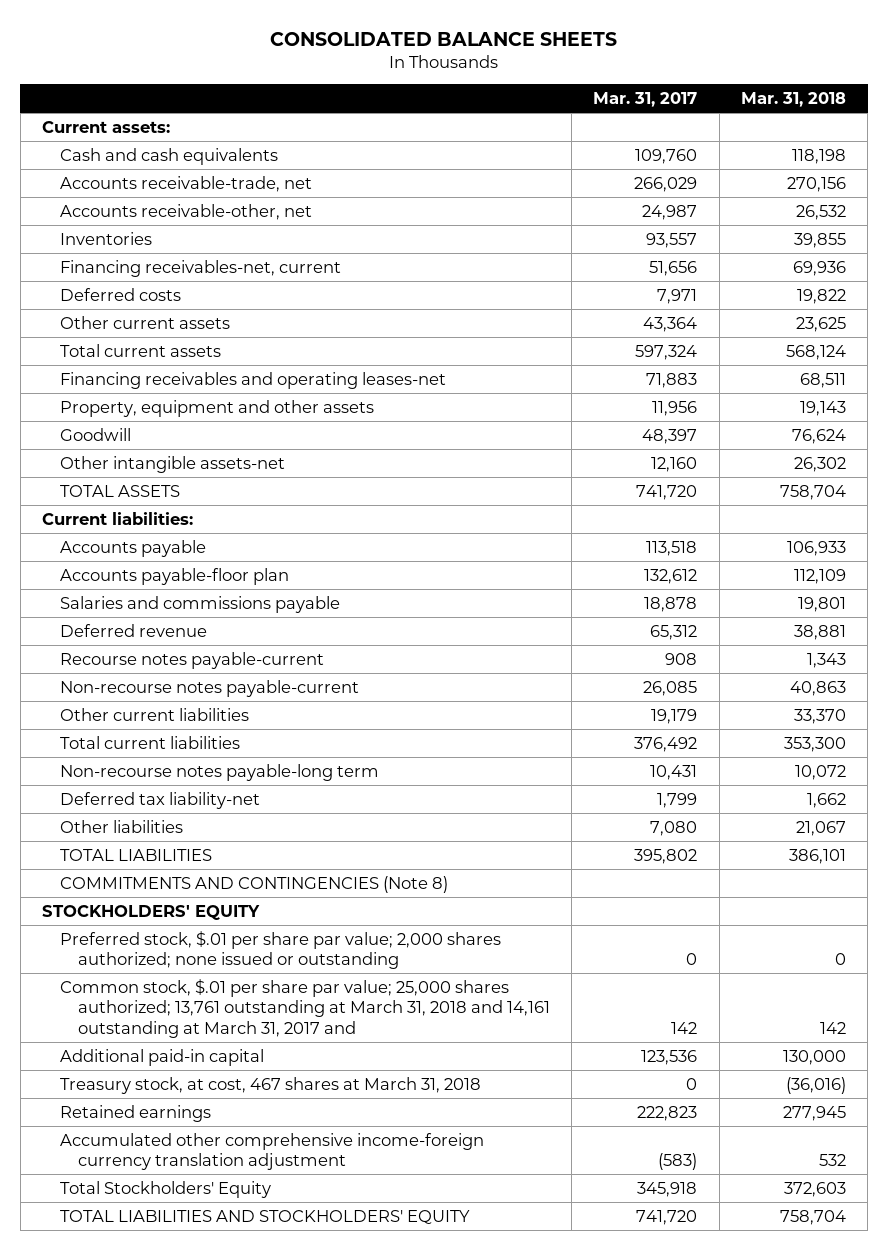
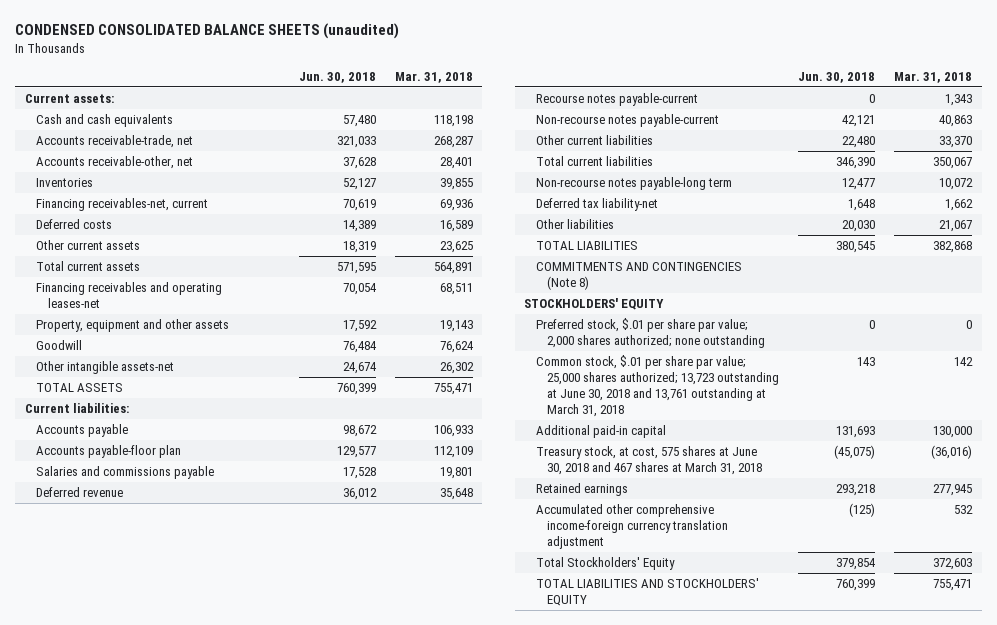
[270,31,618,46] CONSOLIDATED BALANCE SHEETS -> [15,23,400,40] CONDENSED CONSOLIDATED BALANCE SHEETS (unaudited)
[593,92,698,108] Mar. 31, 2017 -> none
none -> [298,71,376,83] Jun. 30, 2018
[787,176,847,192] 270,156 -> [433,135,473,148] 268,287
[796,204,847,220] 26,532 -> [439,156,473,169] 28,401
[797,288,847,304] 19,822 -> [439,219,473,232] 16,589
[786,344,847,360] 568,124 -> [433,261,473,274] 564,891
[780,484,847,500] 758,704 -> [433,382,473,395] 755,471
[794,624,847,640] 38,881 -> [439,487,473,500] 35,648
[784,736,847,752] 353,300 -> [933,156,973,169] 350,067
[789,848,847,864] 386,101 -> [933,240,973,253] 382,868
[59,930,501,970] Preferred stock, $.01 per share par value; 2,000 shares authorized; none issued or outstanding -> [535,317,766,349] Preferred stock, $.01 per share par value; 2,000 shares authorized; none outstanding
[59,978,550,1038] Common stock, $.01 per share par value; 25,000 shares authorized; 13,761 outstanding at March 31, 2018 and 14,161 outstanding at March 31, 2017 and -> [535,354,780,418] Common stock, $.01 per share par value; 25,000 shares authorized; 13,723 outstanding at June 30, 2018 and 13,761 outstanding at March 31, 2018
[59,1076,481,1094] Treasury stock, at cost, 467 shares at March 31, 2018 -> [535,445,763,476] Treasury stock, at cost, 575 shares at June 30, 2018 and 467 shares at March 31, 2018
[780,1209,847,1225] 758,704 -> [933,578,973,591] 755,471

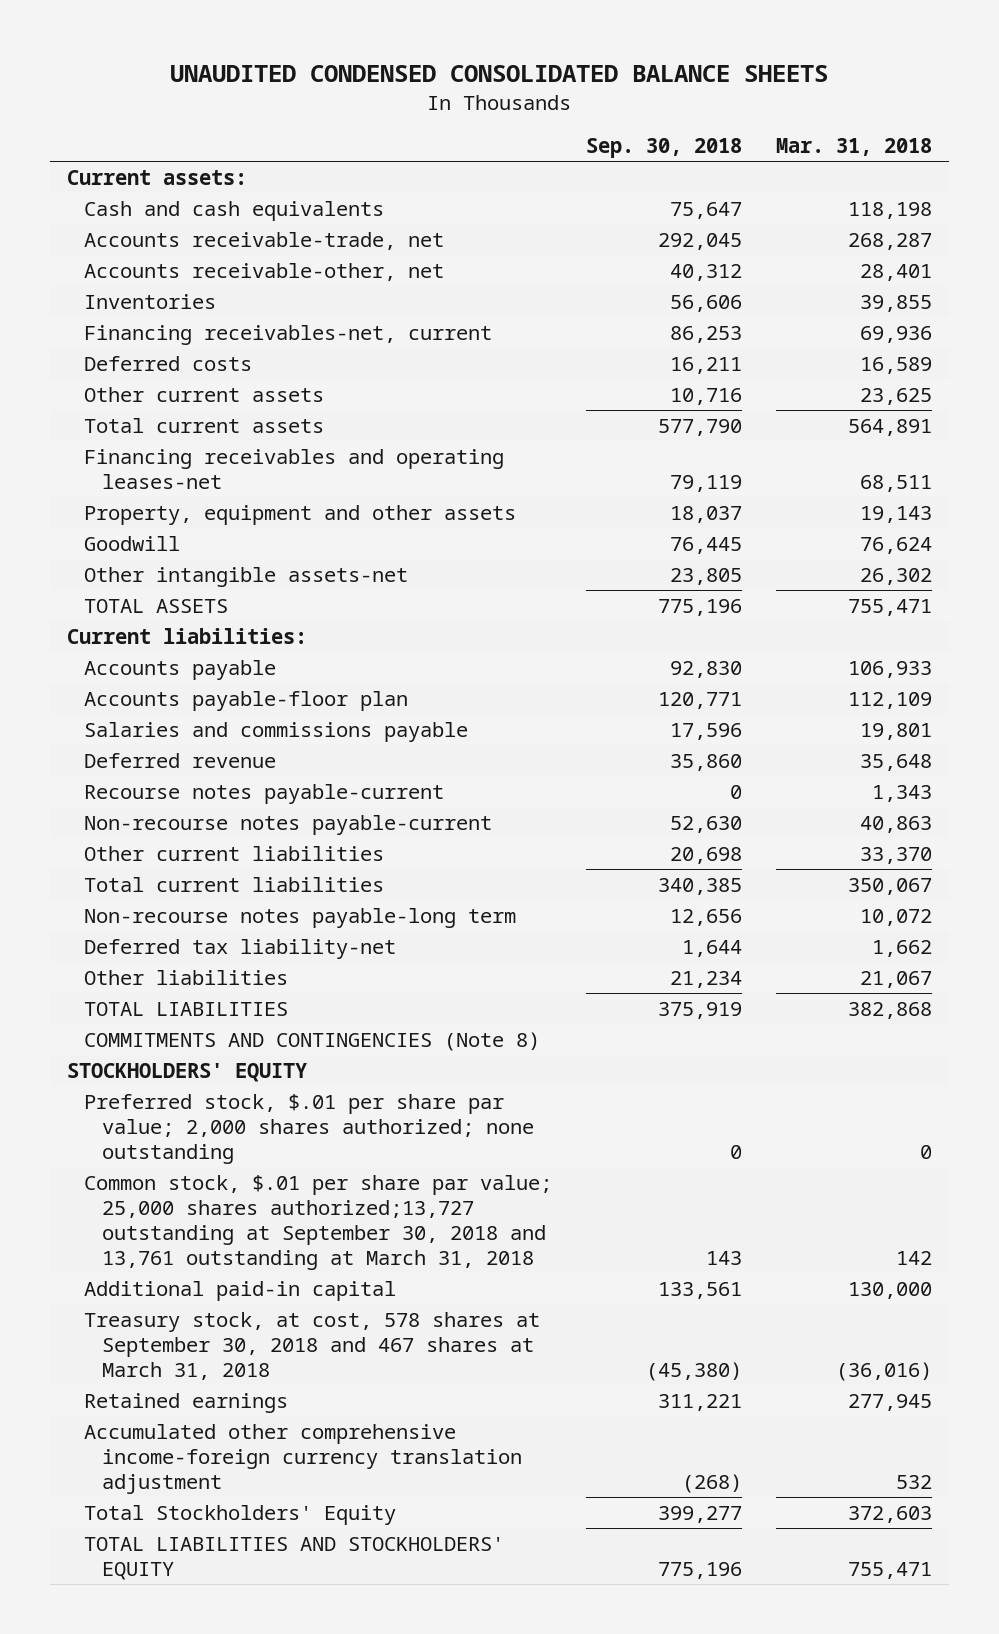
[15,23,400,40] CONDENSED CONSOLIDATED BALANCE SHEETS (unaudited) -> [170,65,829,83] UNAUDITED CONDENSED CONSOLIDATED BALANCE SHEETS
[298,71,376,83] Jun. 30, 2018 -> none
none -> [586,138,743,159] Sep. 30, 2018
[535,354,780,418] Common stock, $.01 per share par value; 25,000 shares authorized; 13,723 outstanding at June 30, 2018 and 13,761 outstanding at March 31, 2018 -> [84,1174,553,1270] Common stock, $.01 per share par value; 25,000 shares authorized;13,727 outstanding at September 30, 2018 and 13,761 outstanding at March 31, 2018
[535,445,763,476] Treasury stock, at cost, 575 shares at June 30, 2018 and 467 shares at March 31, 2018 -> [84,1311,541,1380] Treasury stock, at cost, 578 shares at September 30, 2018 and 467 shares at March 31, 2018

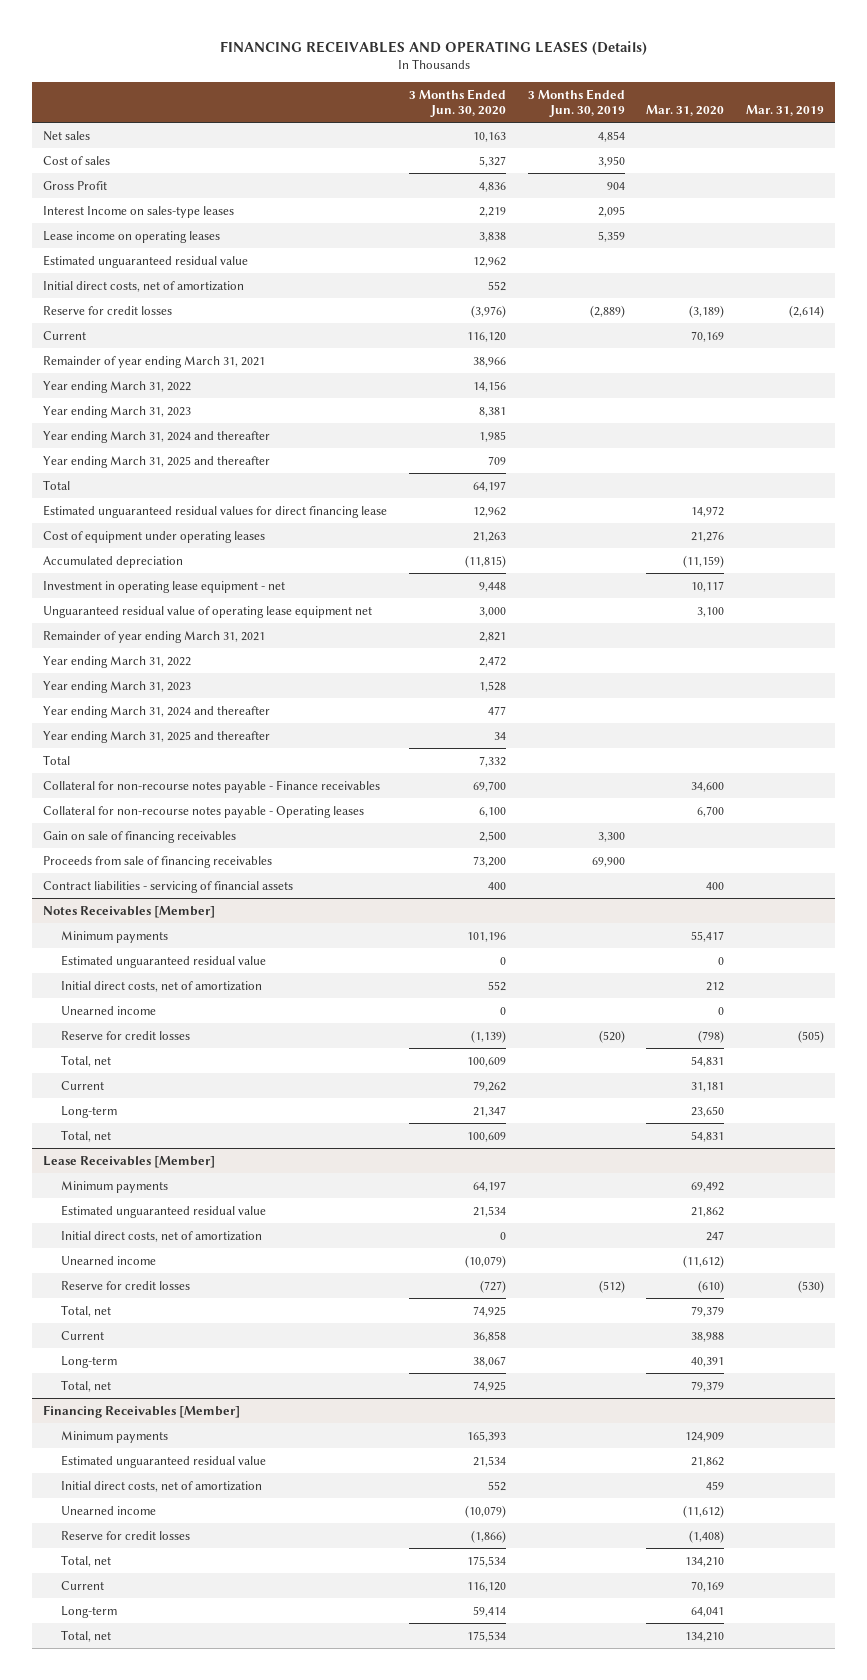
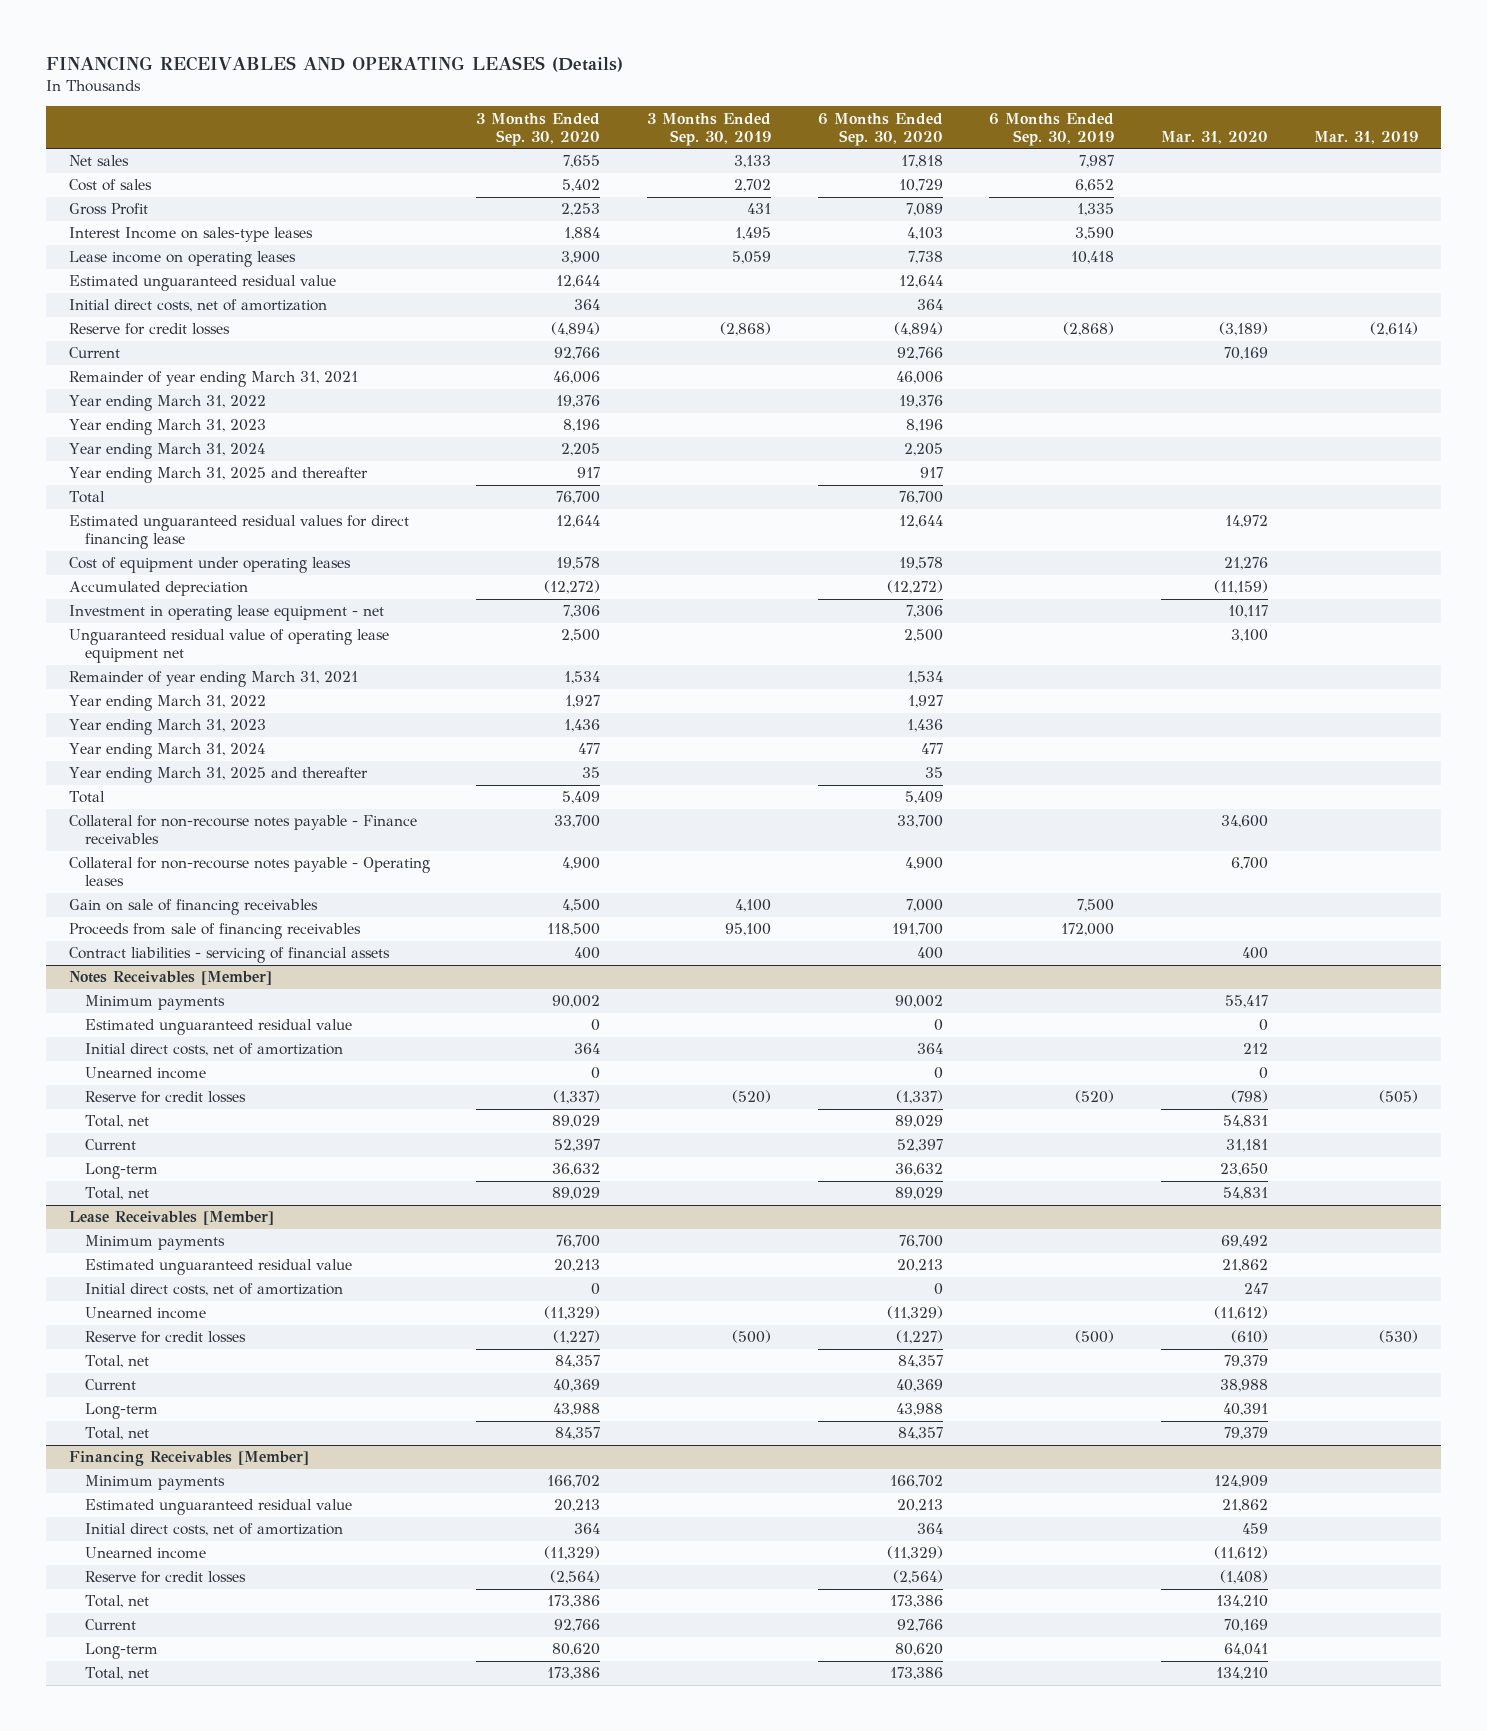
[408,88,506,118] 3 Months Ended Jun. 30, 2020 -> none
[527,88,625,118] 3 Months Ended Jun. 30, 2019 -> none
none -> [476,112,601,146] 3 Months Ended Sep. 30, 2020
none -> [647,112,772,146] 3 Months Ended Sep. 30, 2019
none -> [817,112,943,146] 6 Months Ended Sep. 30, 2020
none -> [989,112,1115,146] 6 Months Ended Sep. 30, 2019
[42,430,270,443] Year ending March 31, 2024 and thereafter -> [68,443,265,460] Year ending March 31, 2024
[42,705,270,718] Year ending March 31, 2024 and thereafter -> [68,743,265,760] Year ending March 31, 2024

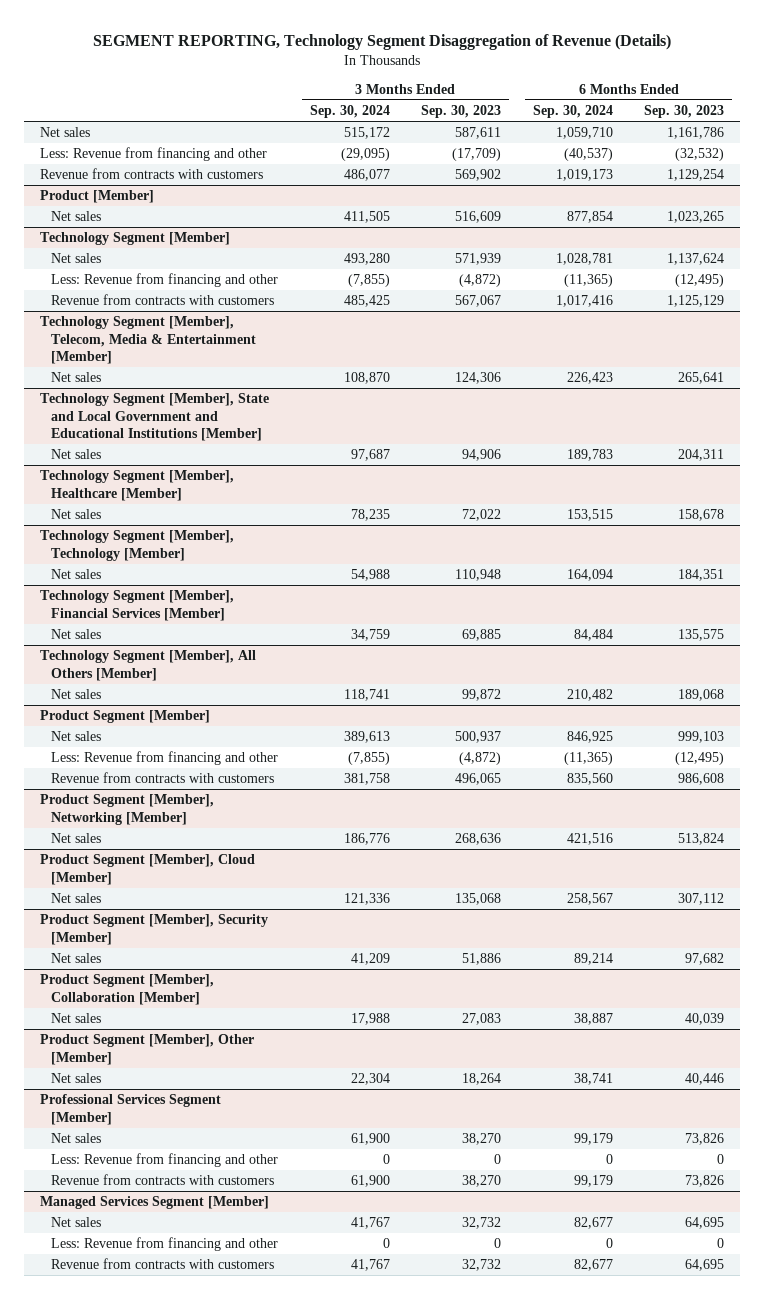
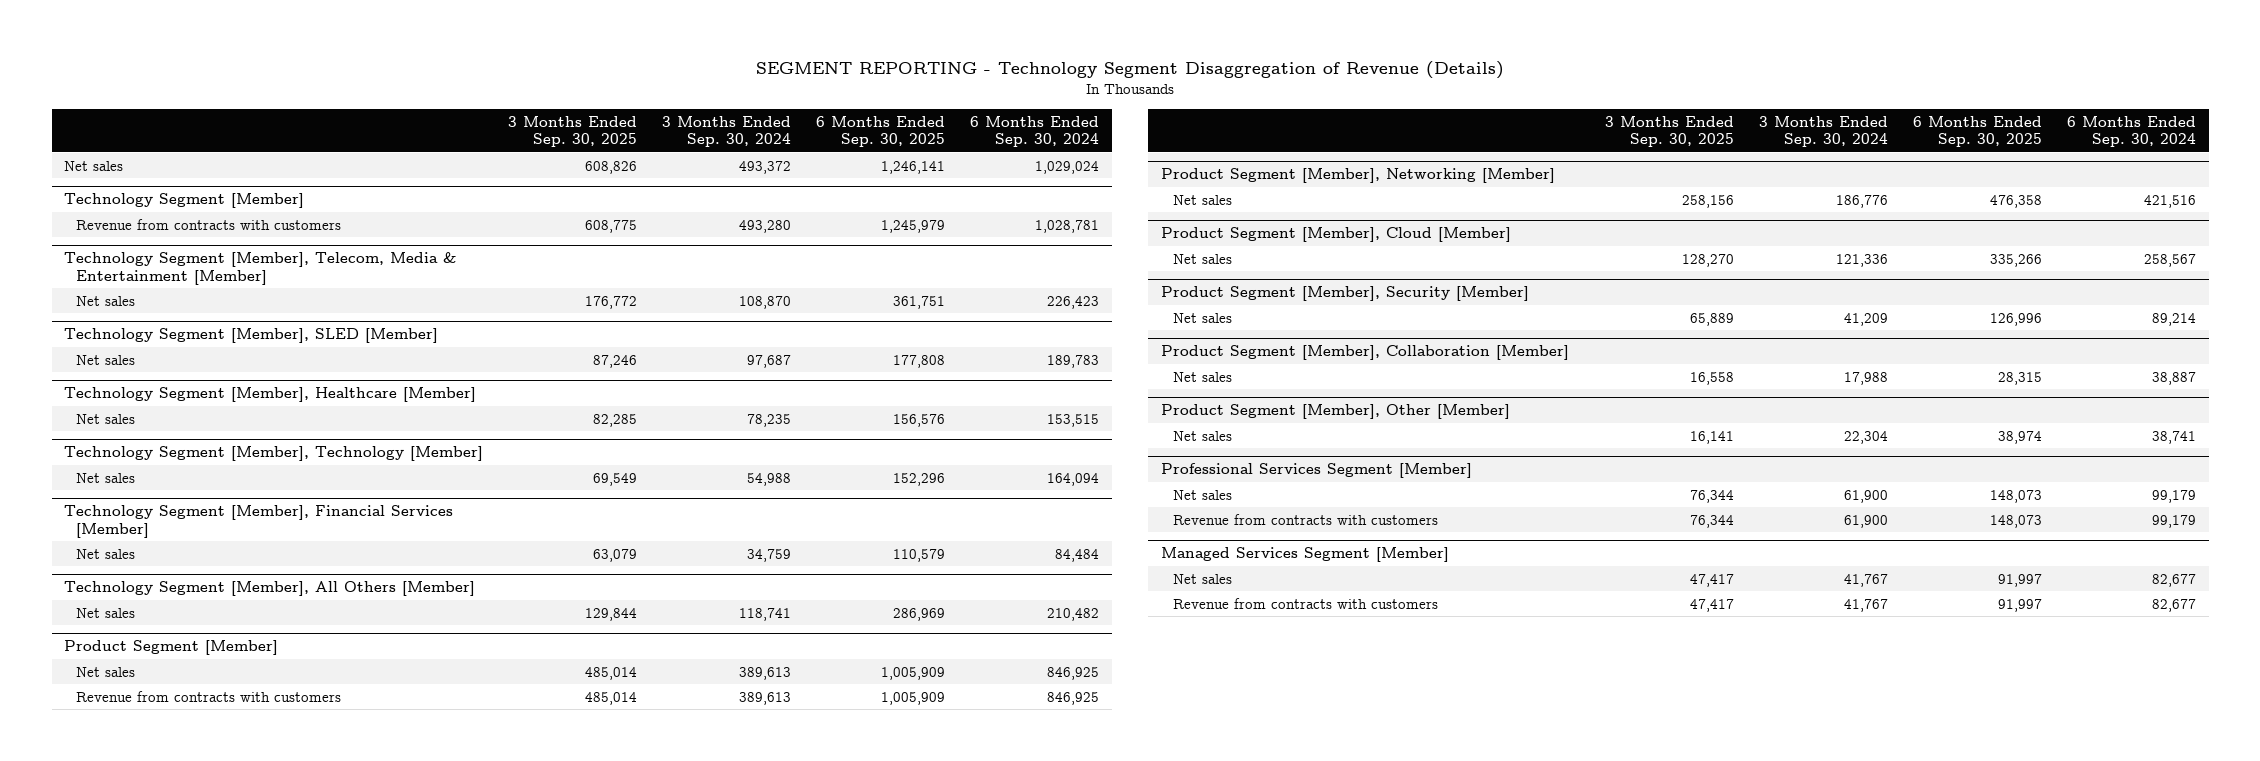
[93,33,672,50] SEGMENT REPORTING, Technology Segment Disaggregation of Revenue (Details) -> [756,61,1505,80] SEGMENT REPORTING - Technology Segment Disaggregation of Revenue (Details)
[421,105,502,119] Sep. 30, 2023 -> none
[644,105,725,119] Sep. 30, 2023 -> none
none -> [508,115,638,148] 3 Months Ended Sep. 30, 2025
none -> [816,115,946,148] 6 Months Ended Sep. 30, 2025
[39,147,267,162] Less: Revenue from financing and other -> none
[39,168,263,180] Revenue from contracts with customers -> none
[39,190,154,204] Product [Member] -> none
[50,211,101,222] Net sales -> none
[343,127,390,140] 515,172 -> [739,160,792,174] 493,372
[555,127,613,140] 1,059,710 -> [1035,160,1100,174] 1,029,024
[50,253,101,264] Net sales -> none
[50,273,278,288] Less: Revenue from financing and other -> none
[343,295,390,308] 485,425 -> [739,219,792,233] 493,280
[555,295,613,308] 1,017,416 -> [1035,219,1100,233] 1,028,781
[39,393,269,442] Technology Segment [Member], State and Local Government and Educational Institutions [Member] -> none
none -> [64,328,439,344] Technology Segment [Member], SLED [Member]
[50,751,278,766] Less: Revenue from financing and other -> none
[343,773,390,786] 381,758 -> [739,691,792,705] 389,613
[566,773,613,786] 835,560 -> [1047,691,1100,705] 846,925
[50,1153,278,1168] Less: Revenue from financing and other -> none
[50,1237,278,1252] Less: Revenue from financing and other -> none

